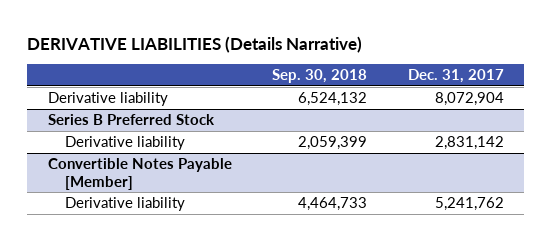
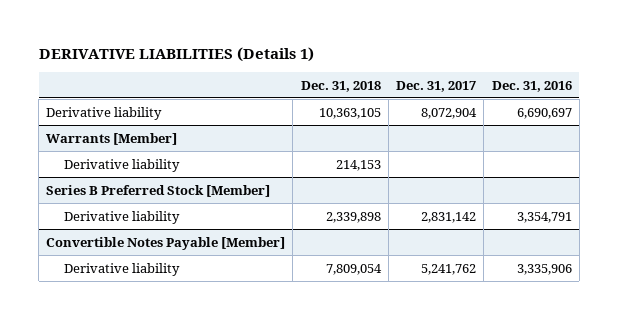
[27,35,363,53] DERIVATIVE LIABILITIES (Details Narrative) -> [38,47,314,63] DERIVATIVE LIABILITIES (Details 1)
[272,69,368,84] Sep. 30, 2018 -> none
none -> [300,80,381,92] Dec. 31, 2018
none -> [491,80,572,92] Dec. 31, 2016
none -> [46,132,178,145] Warrants [Member]
none -> [63,158,180,172] Derivative liability
[47,113,215,125] Series B Preferred Stock -> [46,184,271,197] Series B Preferred Stock [Member]

